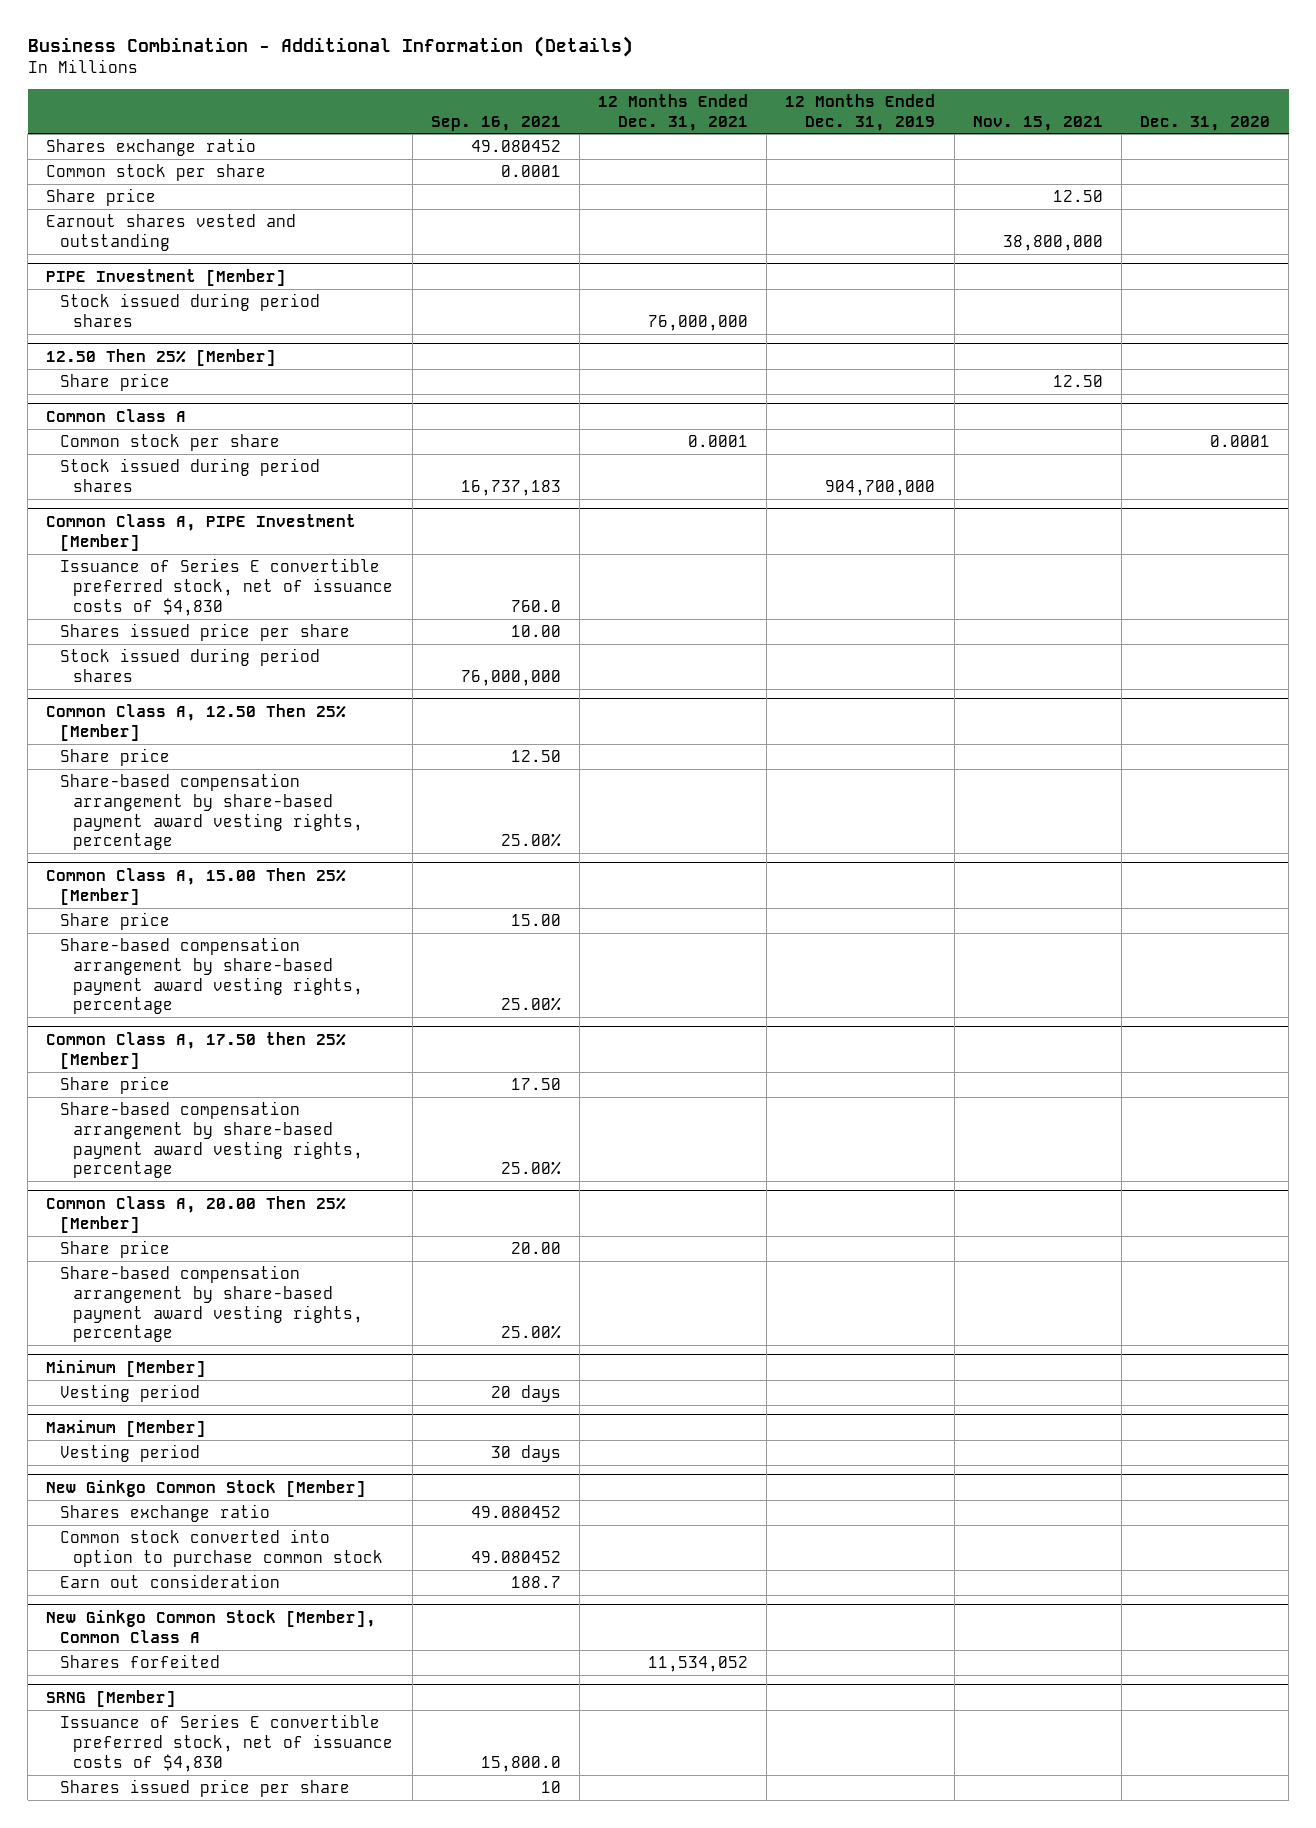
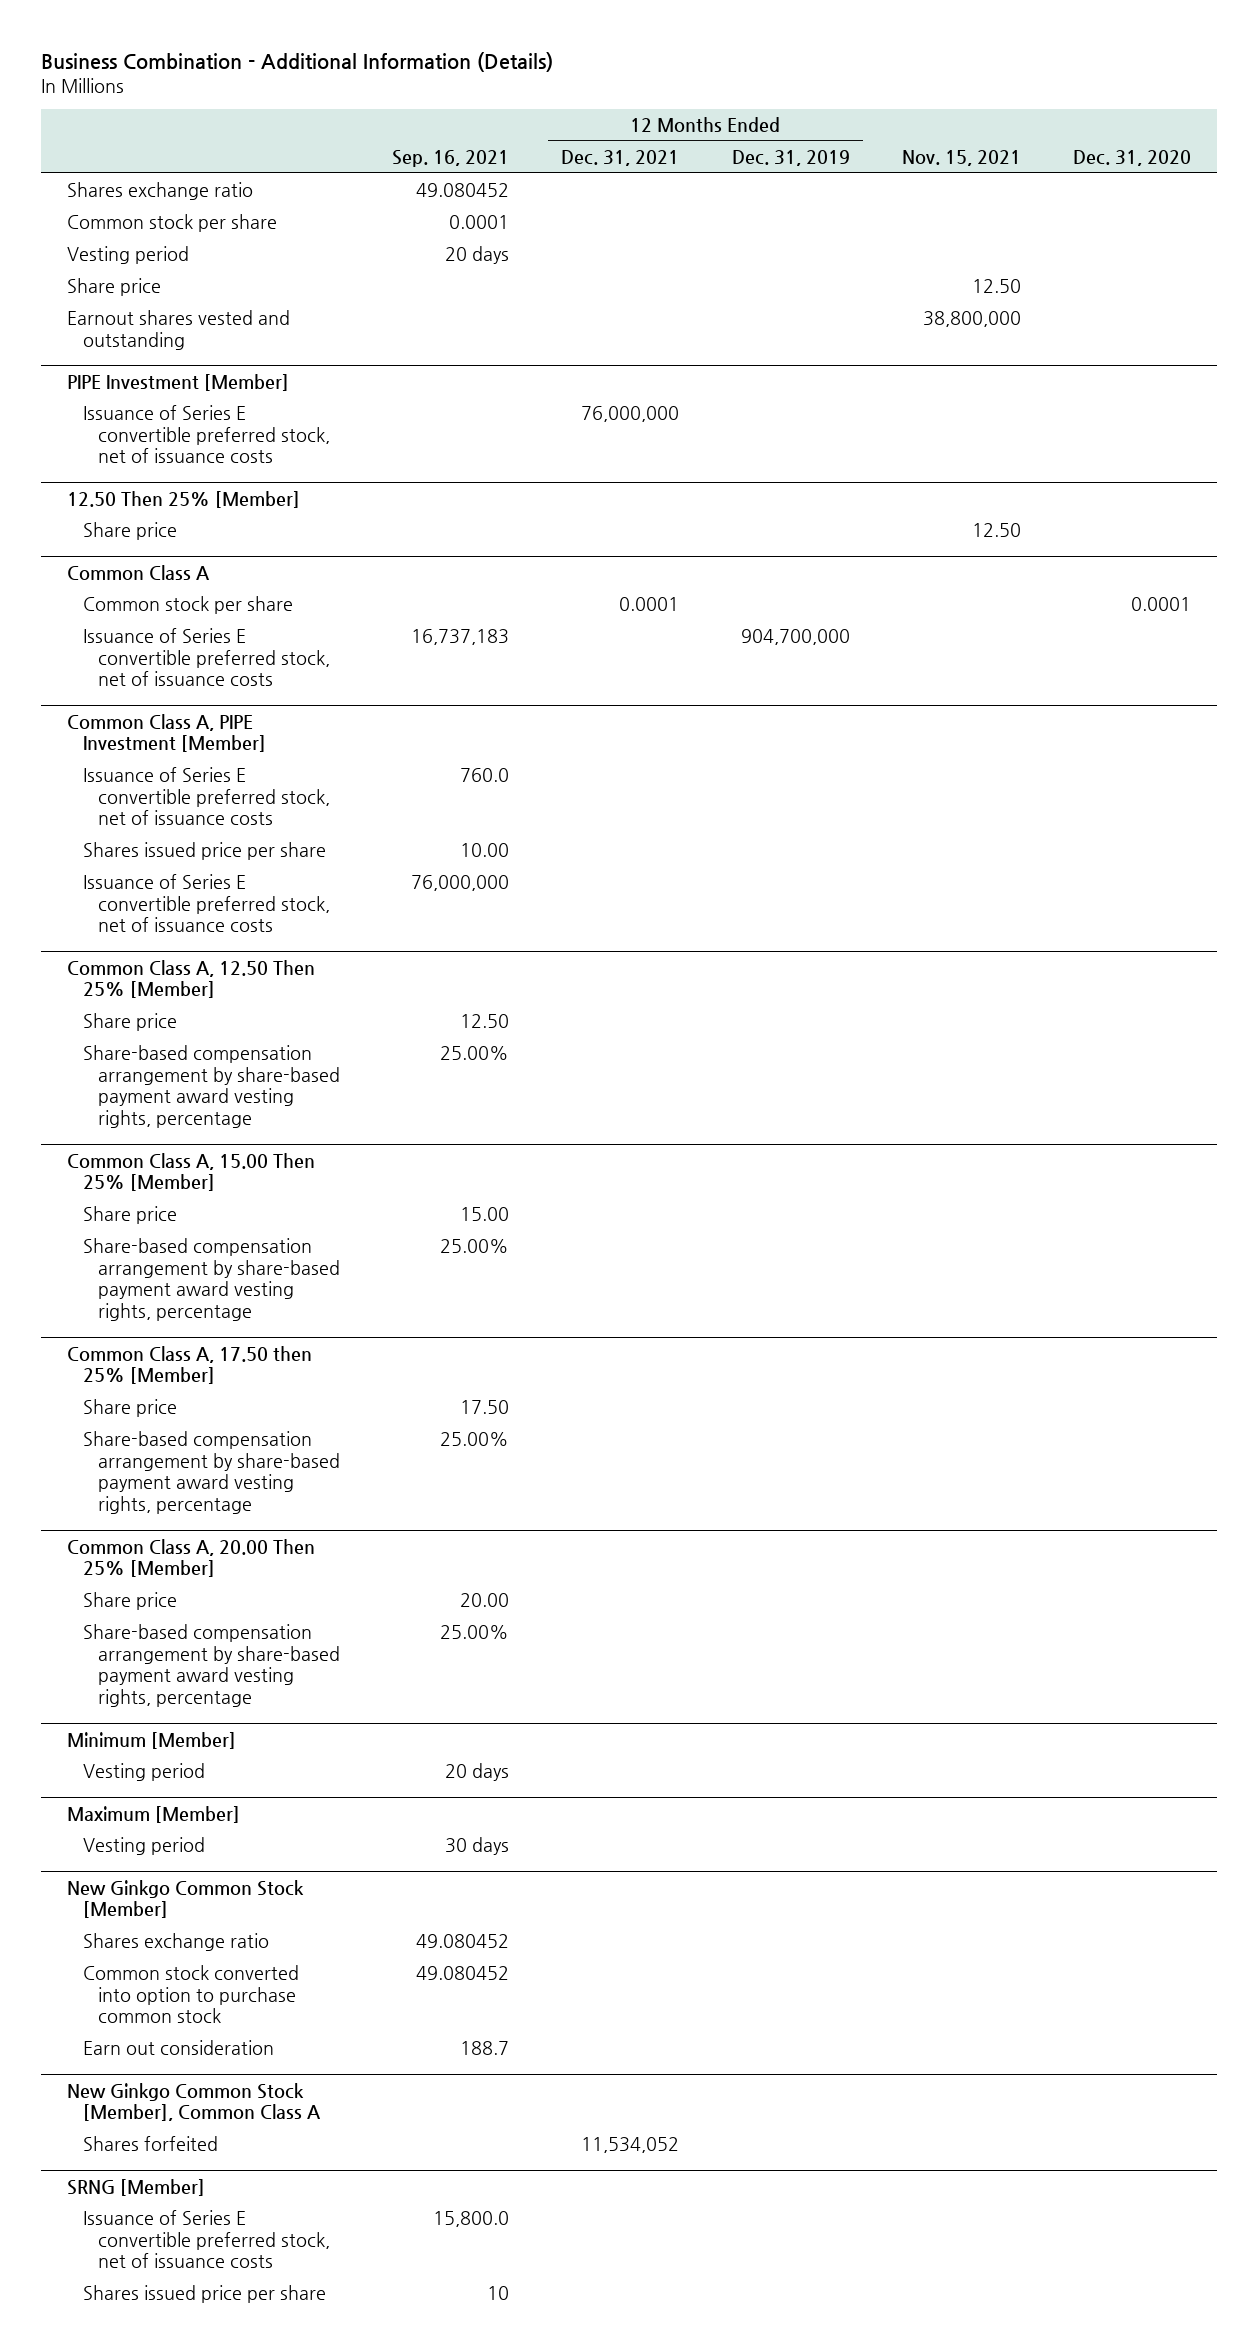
none -> [67,245,190,264] Vesting period
[59,292,320,327] Stock issued during period shares -> [82,404,330,464] Issuance of Series E convertible preferred stock, net of issuance costs
[59,457,320,492] Stock issued during period shares -> [82,627,330,687] Issuance of Series E convertible preferred stock, net of issuance costs
[59,557,394,616] Issuance of Series E convertible preferred stock, net of issuance costs of $4,830 -> [82,766,330,826] Issuance of Series E convertible preferred stock, net of issuance costs
[59,647,320,682] Stock issued during period shares -> [82,873,330,933] Issuance of Series E convertible preferred stock, net of issuance costs
[59,1713,394,1772] Issuance of Series E convertible preferred stock, net of issuance costs of $4,830 -> [82,2209,330,2269] Issuance of Series E convertible preferred stock, net of issuance costs

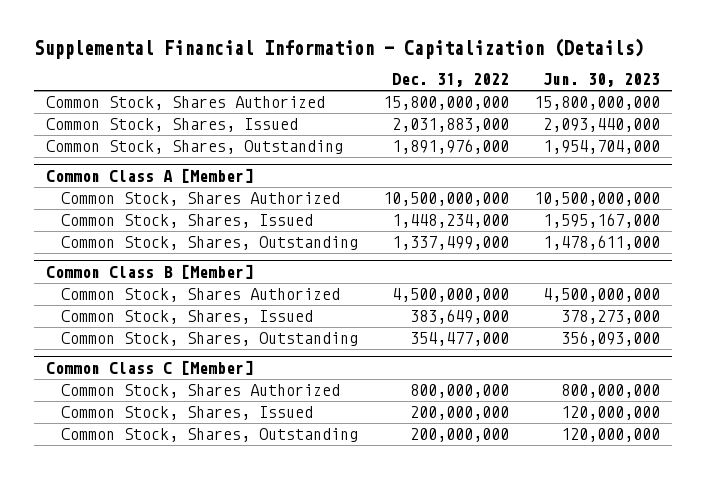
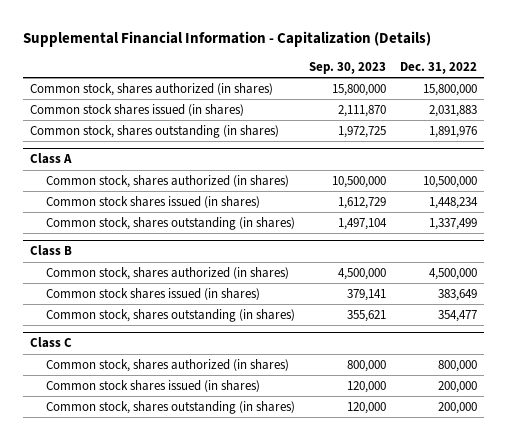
[542,73,660,88] Jun. 30, 2023 -> none
none -> [308,62,386,75] Sep. 30, 2023
[46,96,326,111] Common Stock, Shares Authorized -> [30,82,274,96] Common stock, shares authorized (in shares)
[382,96,509,111] 15,800,000,000 -> [423,83,478,96] 15,800,000
[46,118,299,133] Common Stock, Shares, Issued -> [30,103,245,116] Common stock shares issued (in shares)
[391,118,509,133] 2,031,883,000 -> [429,104,478,117] 2,031,883
[46,140,344,155] Common Stock, Shares, Outstanding -> [30,124,280,138] Common stock, shares outstanding (in shares)
[391,139,509,155] 1,891,976,000 -> [429,125,478,138] 1,891,976
[46,168,254,184] Common Class A [Member] -> [30,153,73,165] Class A
[60,192,340,207] Common Stock, Shares Authorized -> [45,174,289,188] Common stock, shares authorized (in shares)
[382,192,509,207] 10,500,000,000 -> [423,175,478,188] 10,500,000
[60,214,313,229] Common Stock, Shares, Issued -> [45,195,260,208] Common stock shares issued (in shares)
[391,214,509,229] 1,448,234,000 -> [429,196,479,209] 1,448,234
[60,236,358,251] Common Stock, Shares, Outstanding -> [45,216,295,230] Common stock, shares outstanding (in shares)
[391,236,509,251] 1,337,499,000 -> [429,217,478,230] 1,337,499
[46,264,254,280] Common Class B [Member] -> [30,245,73,257] Class B
[60,288,340,303] Common Stock, Shares Authorized -> [45,266,289,280] Common stock, shares authorized (in shares)
[391,288,509,303] 4,500,000,000 -> [429,267,478,280] 4,500,000
[60,310,313,325] Common Stock, Shares, Issued -> [45,287,260,300] Common stock shares issued (in shares)
[409,309,509,325] 383,649,000 -> [438,288,478,301] 383,649
[60,332,358,347] Common Stock, Shares, Outstanding -> [45,308,295,322] Common stock, shares outstanding (in shares)
[409,332,509,347] 354,477,000 -> [438,309,478,322] 354,477
[46,360,254,376] Common Class C [Member] -> [30,337,73,349] Class C
[60,384,340,399] Common Stock, Shares Authorized -> [45,358,289,372] Common stock, shares authorized (in shares)
[409,384,509,399] 800,000,000 -> [438,359,478,372] 800,000
[60,406,313,421] Common Stock, Shares, Issued -> [45,379,260,392] Common stock shares issued (in shares)
[409,406,509,421] 200,000,000 -> [438,380,478,393] 200,000
[60,428,358,443] Common Stock, Shares, Outstanding -> [45,400,295,414] Common stock, shares outstanding (in shares)
[409,428,509,443] 200,000,000 -> [438,401,478,414] 200,000

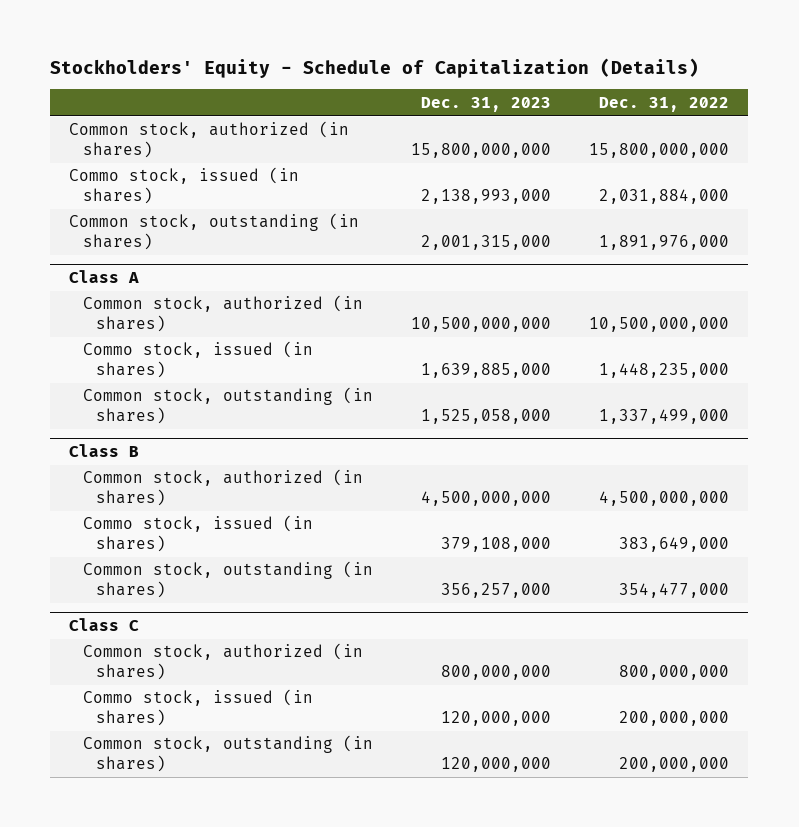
[23,31,432,48] Supplemental Financial Information - Capitalization (Details) -> [50,58,700,79] Stockholders' Equity - Schedule of Capitalization (Details)
[308,62,386,75] Sep. 30, 2023 -> none
none -> [420,96,551,112] Dec. 31, 2023
[30,82,274,96] Common stock, shares authorized (in shares) -> [69,121,350,158] Common stock, authorized (in shares)
[423,83,478,96] 15,800,000 -> [589,142,730,158] 15,800,000,000
[30,103,245,116] Common stock shares issued (in shares) -> [69,167,300,204] Commo stock, issued (in shares)
[429,104,478,117] 2,031,883 -> [599,188,730,204] 2,031,884,000
[30,124,280,138] Common stock, shares outstanding (in shares) -> [69,213,360,250] Common stock, outstanding (in shares)
[429,125,478,138] 1,891,976 -> [599,234,730,250] 1,891,976,000
[45,174,289,188] Common stock, shares authorized (in shares) -> [82,295,363,332] Common stock, authorized (in shares)
[423,175,478,188] 10,500,000 -> [589,316,730,332] 10,500,000,000
[45,195,260,208] Common stock shares issued (in shares) -> [82,341,313,378] Commo stock, issued (in shares)
[429,196,479,209] 1,448,234 -> [599,362,730,378] 1,448,235,000
[45,216,295,230] Common stock, shares outstanding (in shares) -> [82,387,373,424] Common stock, outstanding (in shares)
[429,217,478,230] 1,337,499 -> [599,408,730,424] 1,337,499,000
[45,266,289,280] Common stock, shares authorized (in shares) -> [82,469,363,506] Common stock, authorized (in shares)
[429,267,478,280] 4,500,000 -> [599,490,730,506] 4,500,000,000
[45,287,260,300] Common stock shares issued (in shares) -> [82,515,313,552] Commo stock, issued (in shares)
[438,288,478,301] 383,649 -> [619,536,730,552] 383,649,000
[45,308,295,322] Common stock, shares outstanding (in shares) -> [82,561,373,598] Common stock, outstanding (in shares)
[438,309,478,322] 354,477 -> [619,582,730,598] 354,477,000
[45,358,289,372] Common stock, shares authorized (in shares) -> [82,643,363,680] Common stock, authorized (in shares)
[438,359,478,372] 800,000 -> [619,664,730,680] 800,000,000
[45,379,260,392] Common stock shares issued (in shares) -> [82,689,313,726] Commo stock, issued (in shares)
[438,380,478,393] 200,000 -> [619,710,730,726] 200,000,000
[45,400,295,414] Common stock, shares outstanding (in shares) -> [82,735,373,772] Common stock, outstanding (in shares)
[438,401,478,414] 200,000 -> [619,756,730,772] 200,000,000

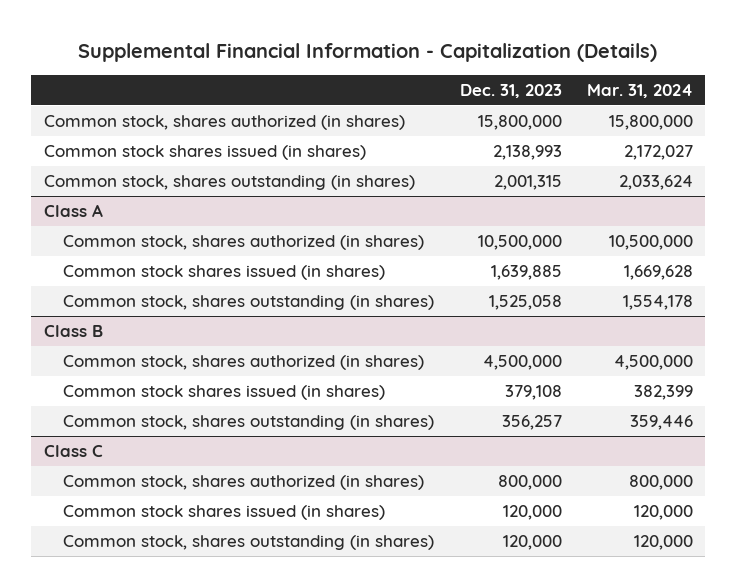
[50,58,700,79] Stockholders' Equity - Schedule of Capitalization (Details) -> [78,42,658,62] Supplemental Financial Information - Capitalization (Details)
[599,96,730,112] Dec. 31, 2022 -> none
none -> [586,84,693,99] Mar. 31, 2024
[69,121,350,158] Common stock, authorized (in shares) -> [43,115,405,131] Common stock, shares authorized (in shares)
[410,142,551,158] 15,800,000,000 -> [477,115,562,131] 15,800,000
[69,167,300,204] Commo stock, issued (in shares) -> [43,145,366,161] Common stock shares issued (in shares)
[420,188,551,204] 2,138,993,000 -> [492,145,562,161] 2,138,993
[69,213,360,250] Common stock, outstanding (in shares) -> [43,175,415,191] Common stock, shares outstanding (in shares)
[420,234,551,250] 2,001,315,000 -> [493,175,562,191] 2,001,315
[82,295,363,332] Common stock, authorized (in shares) -> [63,235,425,251] Common stock, shares authorized (in shares)
[410,316,551,332] 10,500,000,000 -> [477,235,562,251] 10,500,000
[82,341,313,378] Commo stock, issued (in shares) -> [63,265,386,281] Common stock shares issued (in shares)
[420,362,551,378] 1,639,885,000 -> [490,265,562,281] 1,639,885
[82,387,373,424] Common stock, outstanding (in shares) -> [63,295,435,311] Common stock, shares outstanding (in shares)
[420,408,551,424] 1,525,058,000 -> [488,295,562,311] 1,525,058
[82,469,363,506] Common stock, authorized (in shares) -> [63,355,425,371] Common stock, shares authorized (in shares)
[420,490,551,506] 4,500,000,000 -> [482,355,562,371] 4,500,000
[82,515,313,552] Commo stock, issued (in shares) -> [63,385,386,401] Common stock shares issued (in shares)
[440,536,551,552] 379,108,000 -> [504,385,562,401] 379,108
[82,561,373,598] Common stock, outstanding (in shares) -> [63,415,435,431] Common stock, shares outstanding (in shares)
[440,582,551,598] 356,257,000 -> [501,415,562,431] 356,257
[82,643,363,680] Common stock, authorized (in shares) -> [63,475,425,491] Common stock, shares authorized (in shares)
[440,664,551,680] 800,000,000 -> [497,475,562,491] 800,000
[82,689,313,726] Commo stock, issued (in shares) -> [63,505,386,521] Common stock shares issued (in shares)
[440,710,551,726] 120,000,000 -> [502,505,562,521] 120,000
[82,735,373,772] Common stock, outstanding (in shares) -> [63,535,435,551] Common stock, shares outstanding (in shares)
[440,756,551,772] 120,000,000 -> [502,535,562,551] 120,000

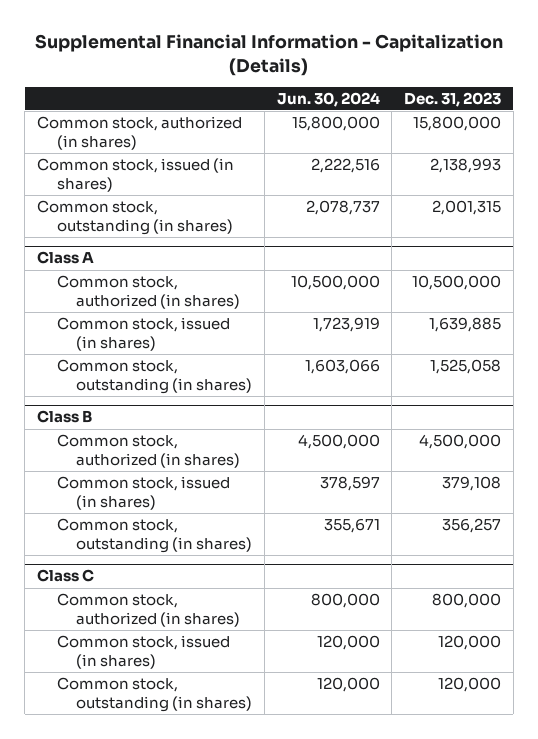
[586,84,693,99] Mar. 31, 2024 -> none
none -> [276,91,380,107] Jun. 30, 2024
[43,115,405,131] Common stock, shares authorized (in shares) -> [36,116,242,150] Common stock, authorized (in shares)
[43,145,366,161] Common stock shares issued (in shares) -> [36,158,234,192] Common stock, issued (in shares)
[43,175,415,191] Common stock, shares outstanding (in shares) -> [36,200,233,235] Common stock, outstanding (in shares)
[63,235,425,251] Common stock, shares authorized (in shares) -> [56,275,241,309] Common stock, authorized (in shares)
[63,265,386,281] Common stock shares issued (in shares) -> [56,317,230,351] Common stock, issued (in shares)
[63,295,435,311] Common stock, shares outstanding (in shares) -> [56,359,253,394] Common stock, outstanding (in shares)
[63,355,425,371] Common stock, shares authorized (in shares) -> [56,434,241,468] Common stock, authorized (in shares)
[63,385,386,401] Common stock shares issued (in shares) -> [56,476,230,510] Common stock, issued (in shares)
[63,415,435,431] Common stock, shares outstanding (in shares) -> [56,518,253,553] Common stock, outstanding (in shares)
[63,475,425,491] Common stock, shares authorized (in shares) -> [56,593,241,627] Common stock, authorized (in shares)
[63,505,386,521] Common stock shares issued (in shares) -> [56,635,230,669] Common stock, issued (in shares)
[63,535,435,551] Common stock, shares outstanding (in shares) -> [56,677,253,712] Common stock, outstanding (in shares)

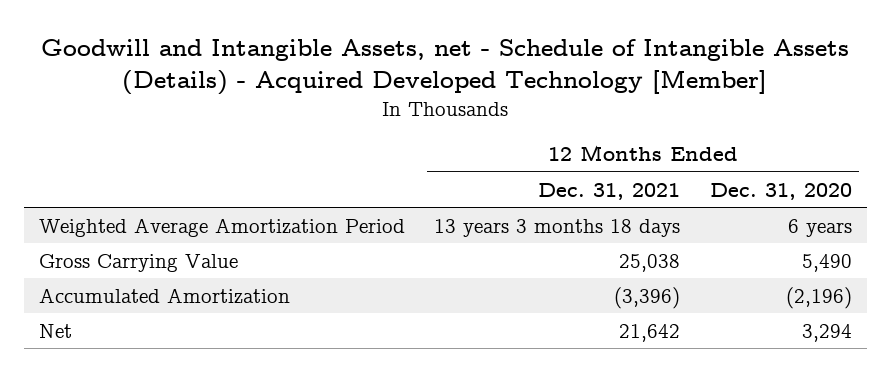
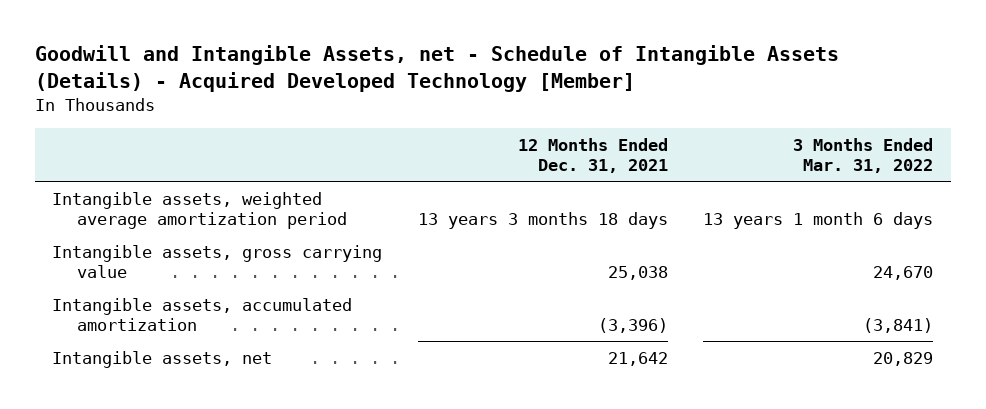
[709,182,852,200] Dec. 31, 2020 -> none
none -> [793,137,934,174] 3 Months Ended Mar. 31, 2022
[38,217,405,237] Weighted Average Amortization Period -> [52,191,347,230] Intangible assets, weighted average amortization period
[38,253,238,272] Gross Carrying Value -> [52,244,383,279] Intangible assets, gross carrying value
[38,287,290,304] Accumulated Amortization -> [52,297,353,332] Intangible assets, accumulated amortization
[38,323,72,338] Net -> [52,350,273,368] Intangible assets, net

